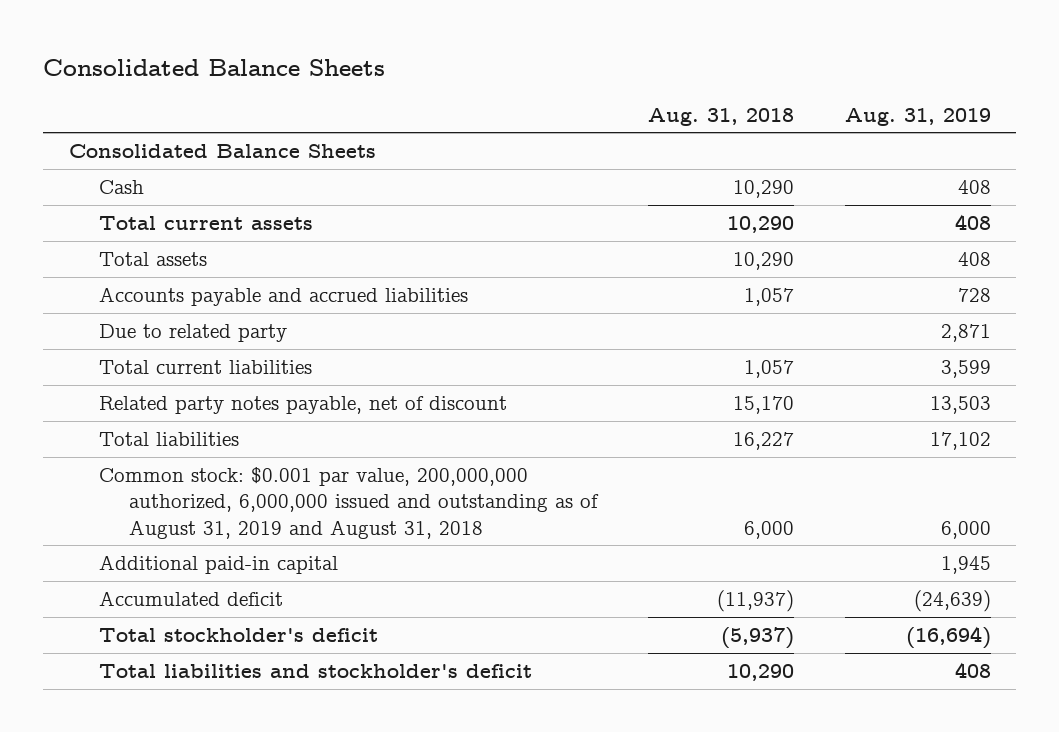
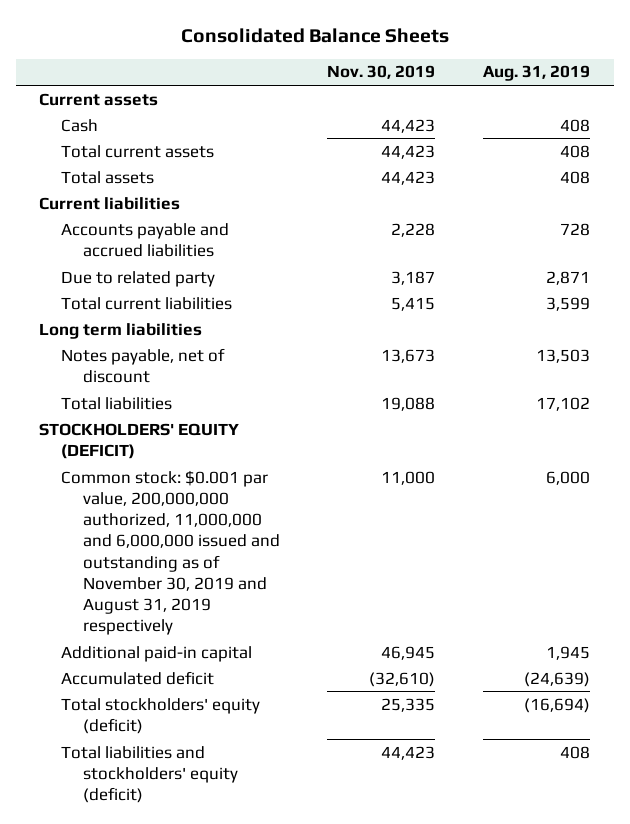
[647,107,794,126] Aug. 31, 2018 -> none
none -> [327,65,436,80] Nov. 30, 2019
[68,144,376,159] Consolidated Balance Sheets -> none
none -> [39,92,159,106] Current assets
none -> [39,196,181,210] Current liabilities
none -> [39,322,203,339] Long term liabilities
[98,396,507,415] Related party notes payable, net of discount -> [61,347,226,383] Notes payable, net of discount
none -> [39,422,240,459] STOCKHOLDERS' EQUITY (DEFICIT)
[98,467,599,539] Common stock: $0.001 par value, 200,000,000 authorized, 6,000,000 issued and outstanding as of August 31, 2019 and August 31, 2018 -> [61,469,280,636] Common stock: $0.001 par value, 200,000,000 authorized, 11,000,000 and 6,000,000 issued and outstanding as of November 30, 2019 and August 31, 2019 respectively
[98,628,378,643] Total stockholder's deficit -> [61,697,261,734] Total stockholders' equity (deficit)
[98,664,532,679] Total liabilities and stockholder's deficit -> [61,745,238,804] Total liabilities and stockholders' equity (deficit)

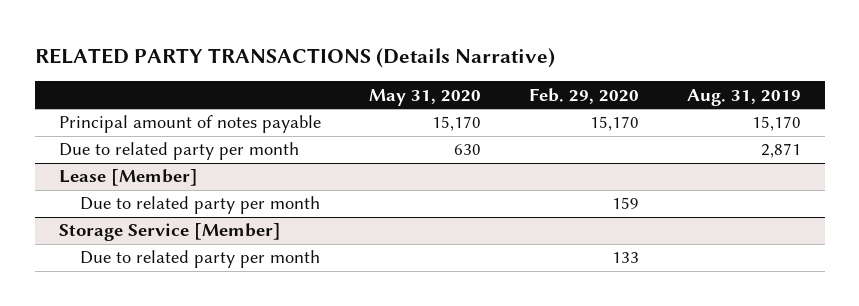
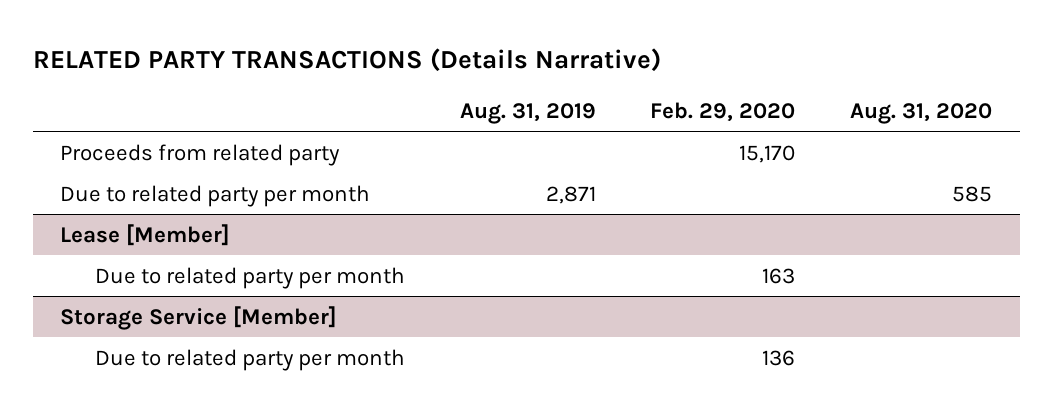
[368,88,481,106] May 31, 2020 -> none
none -> [850,103,993,125] Aug. 31, 2020
[58,115,321,134] Principal amount of notes payable -> none
none -> [60,143,341,166] Proceeds from related party
[611,197,639,210] 159 -> [762,267,796,284] 163
[611,252,639,264] 133 -> [762,349,796,366] 136

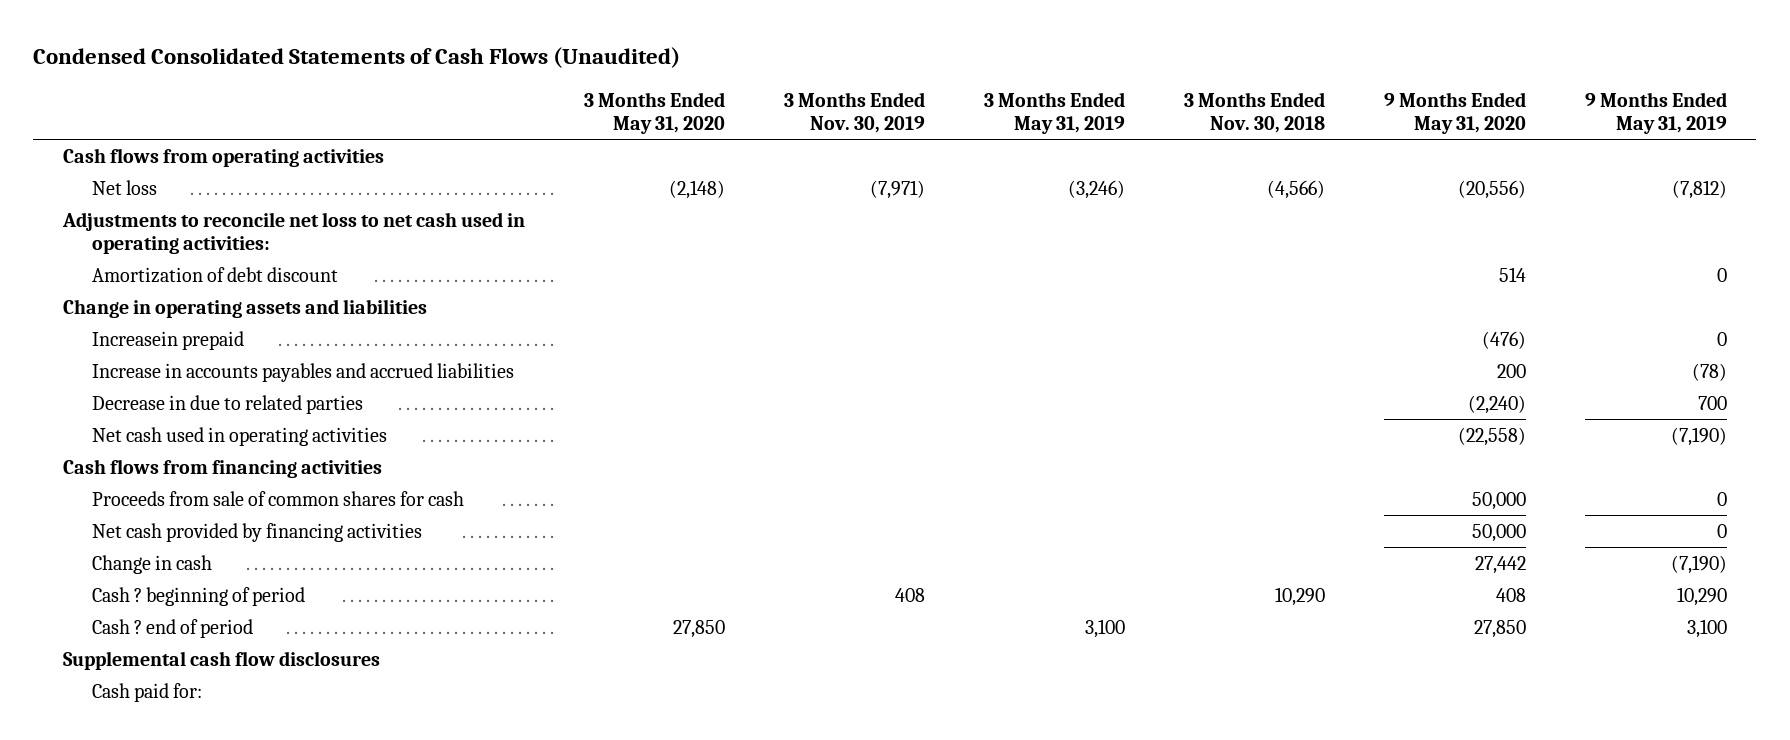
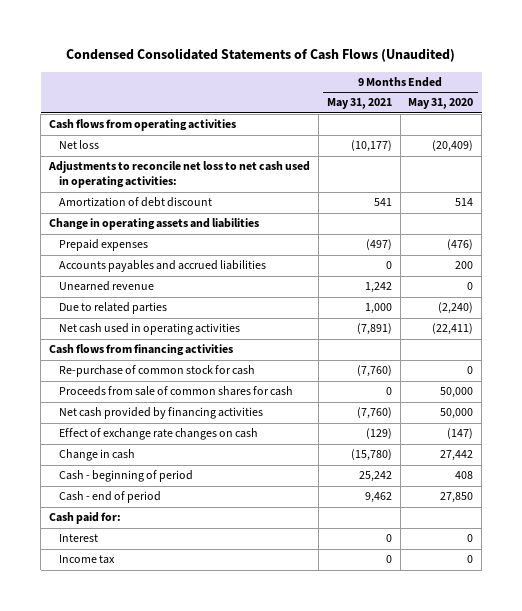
[583,91,725,134] 3 Months Ended May 31, 2020 -> none
[783,91,925,133] 3 Months Ended Nov. 30, 2019 -> none
[983,91,1125,134] 3 Months Ended May 31, 2019 -> none
[1183,91,1325,133] 3 Months Ended Nov. 30, 2018 -> none
[1584,91,1727,134] 9 Months Ended May 31, 2019 -> none
none -> [326,98,392,110] May 31, 2021
[1457,179,1526,199] (20,556) -> [432,140,474,153] (20,409)
[91,330,244,350] Increasein prepaid -> [58,239,148,252] Prepaid expenses
[91,362,514,382] Increase in accounts payables and accrued liabilities -> [58,260,266,273] Accounts payables and accrued liabilities
none -> [58,281,154,292] Unearned revenue
[91,394,363,414] Decrease in due to related parties -> [58,302,167,315] Due to related parties
[1457,426,1526,446] (22,558) -> [432,323,474,336] (22,411)
none -> [58,365,255,378] Re-purchase of common stock for cash
none -> [58,428,258,441] Effect of exchange rate changes on cash
[62,650,380,670] Supplemental cash flow disclosures -> none
[91,586,305,606] Cash ? beginning of period -> [58,470,193,483] Cash - beginning of period
[91,618,253,638] Cash ? end of period -> [58,491,161,504] Cash - end of period
none -> [58,534,98,543] Interest
none -> [58,555,115,565] Income tax

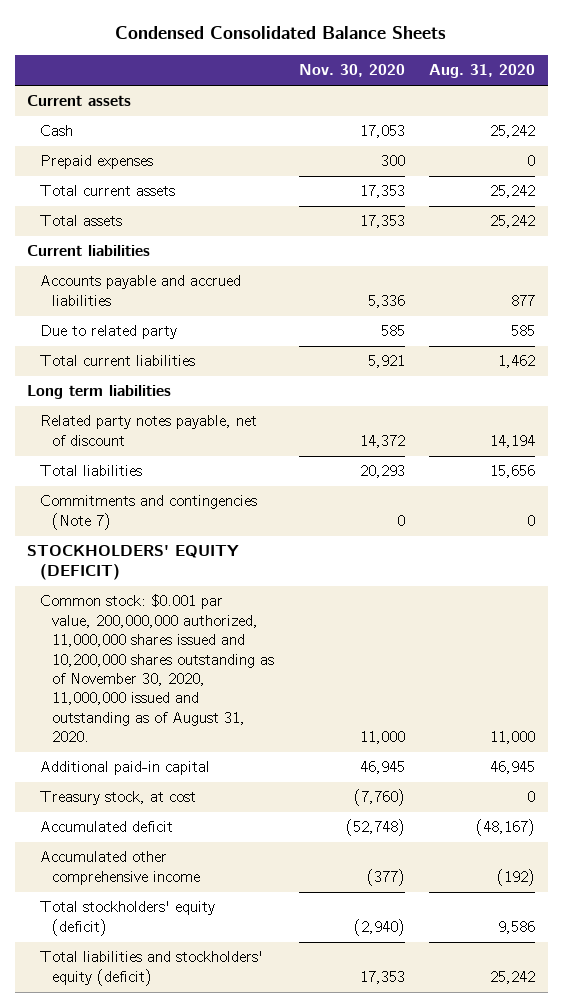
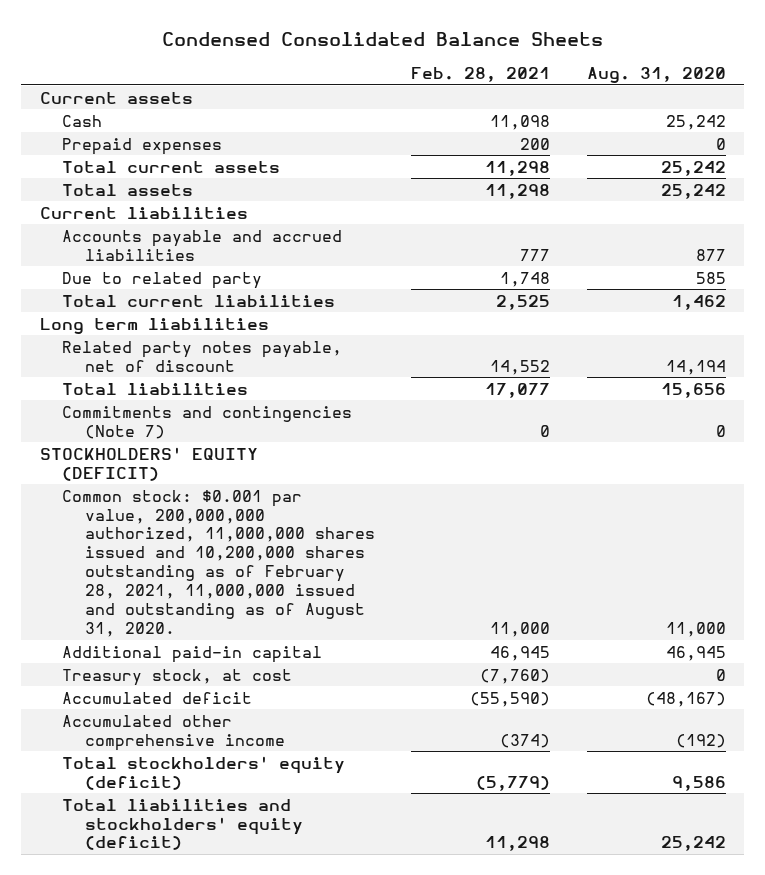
[298,64,405,78] Nov. 30, 2020 -> none
none -> [411,67,551,83] Feb. 28, 2021
[39,594,274,743] Common stock: $0.001 par value, 200,000,000 authorized, 11,000,000 shares issued and 10,200,000 shares outstanding as of November 30, 2020, 11,000,000 issued and outstanding as of August 31, 2020. -> [62,489,375,638] Common stock: $0.001 par value, 200,000,000 authorized, 11,000,000 shares issued and 10,200,000 shares outstanding as of February 28, 2021, 11,000,000 issued and outstanding as of August 31, 2020.

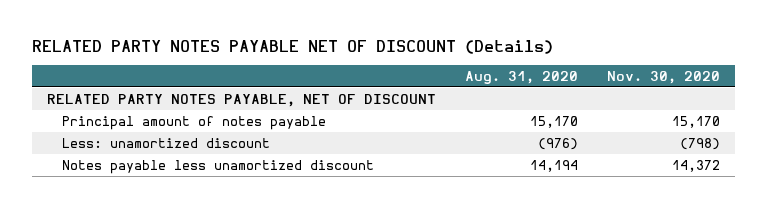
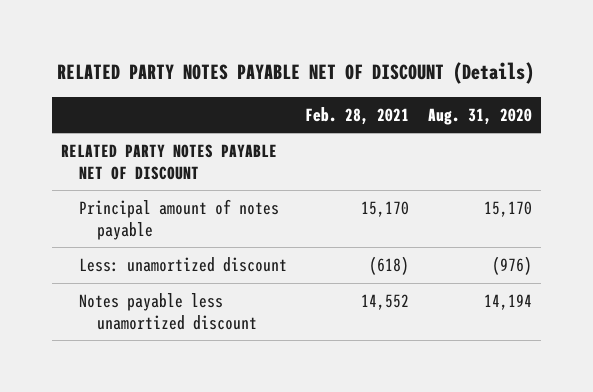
[607,70,721,84] Nov. 30, 2020 -> none
none -> [305,106,410,125] Feb. 28, 2021
[46,93,436,107] RELATED PARTY NOTES PAYABLE, NET OF DISCOUNT -> [60,143,277,180] RELATED PARTY NOTES PAYABLE NET OF DISCOUNT

